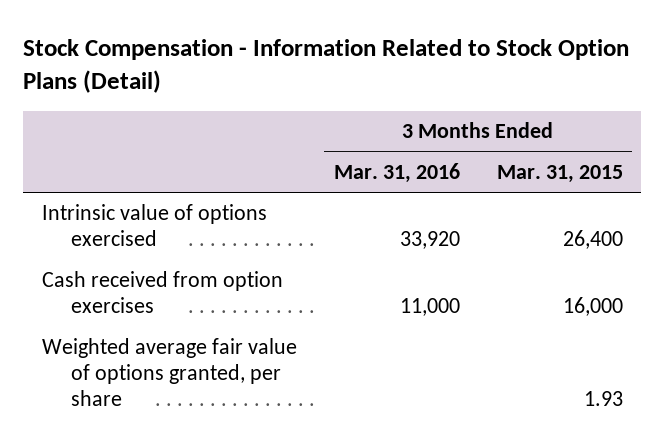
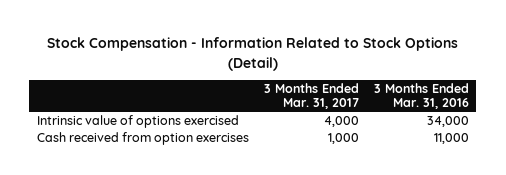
[23,39,630,94] Stock Compensation - Information Related to Stock Option Plans (Detail) -> [46,37,458,71] Stock Compensation - Information Related to Stock Options (Detail)
[496,164,623,183] Mar. 31, 2015 -> none
none -> [263,82,359,110] 3 Months Ended Mar. 31, 2017
[399,231,460,250] 33,920 -> [426,116,469,128] 34,000
[41,338,297,406] Weighted average fair value of options granted, per share -> none

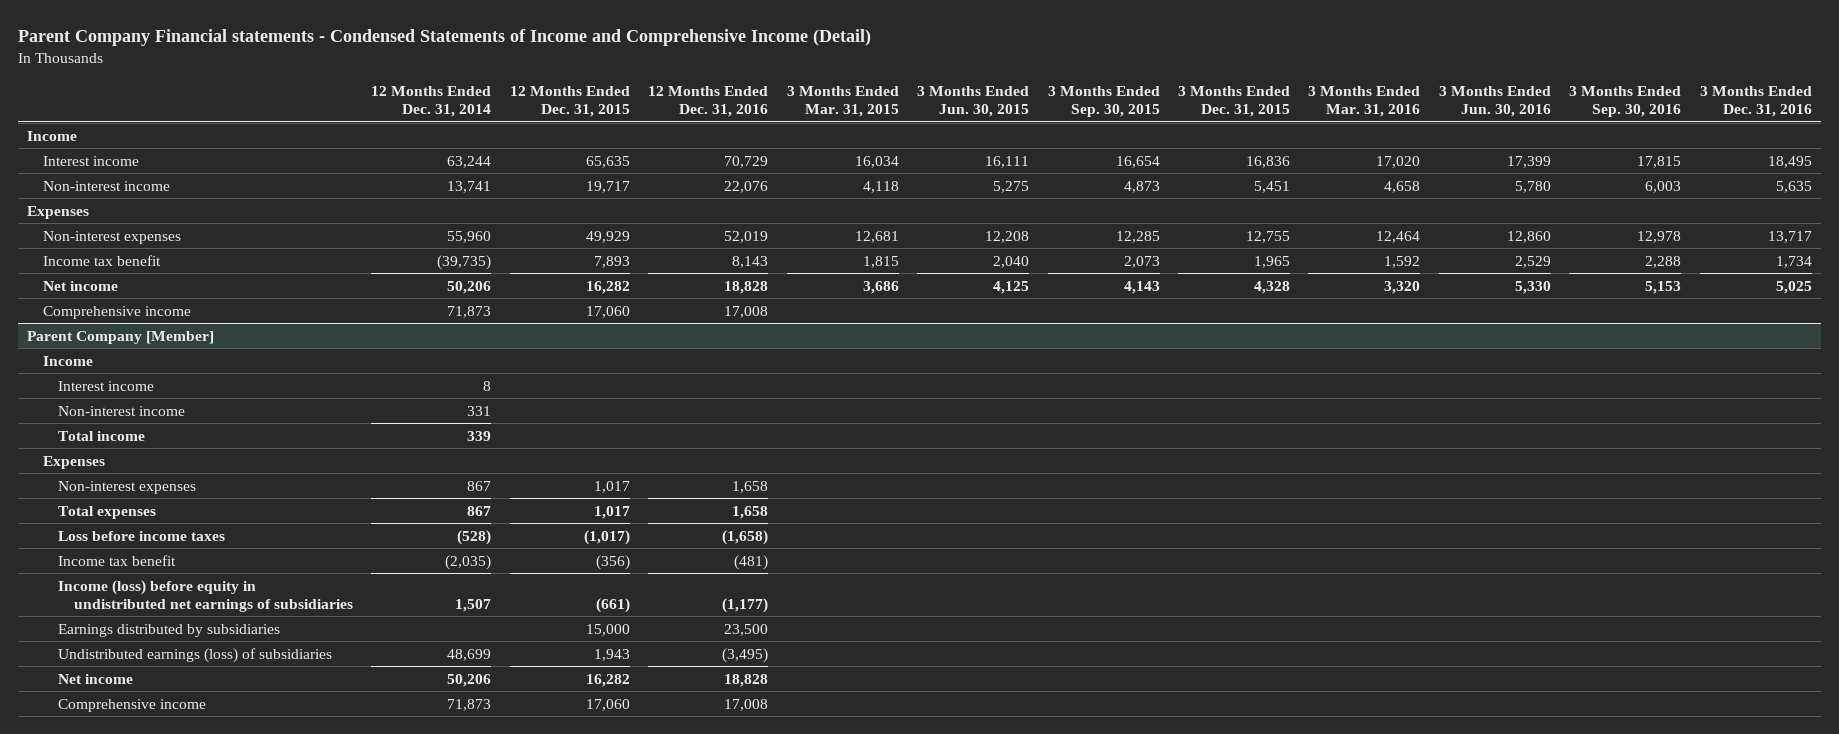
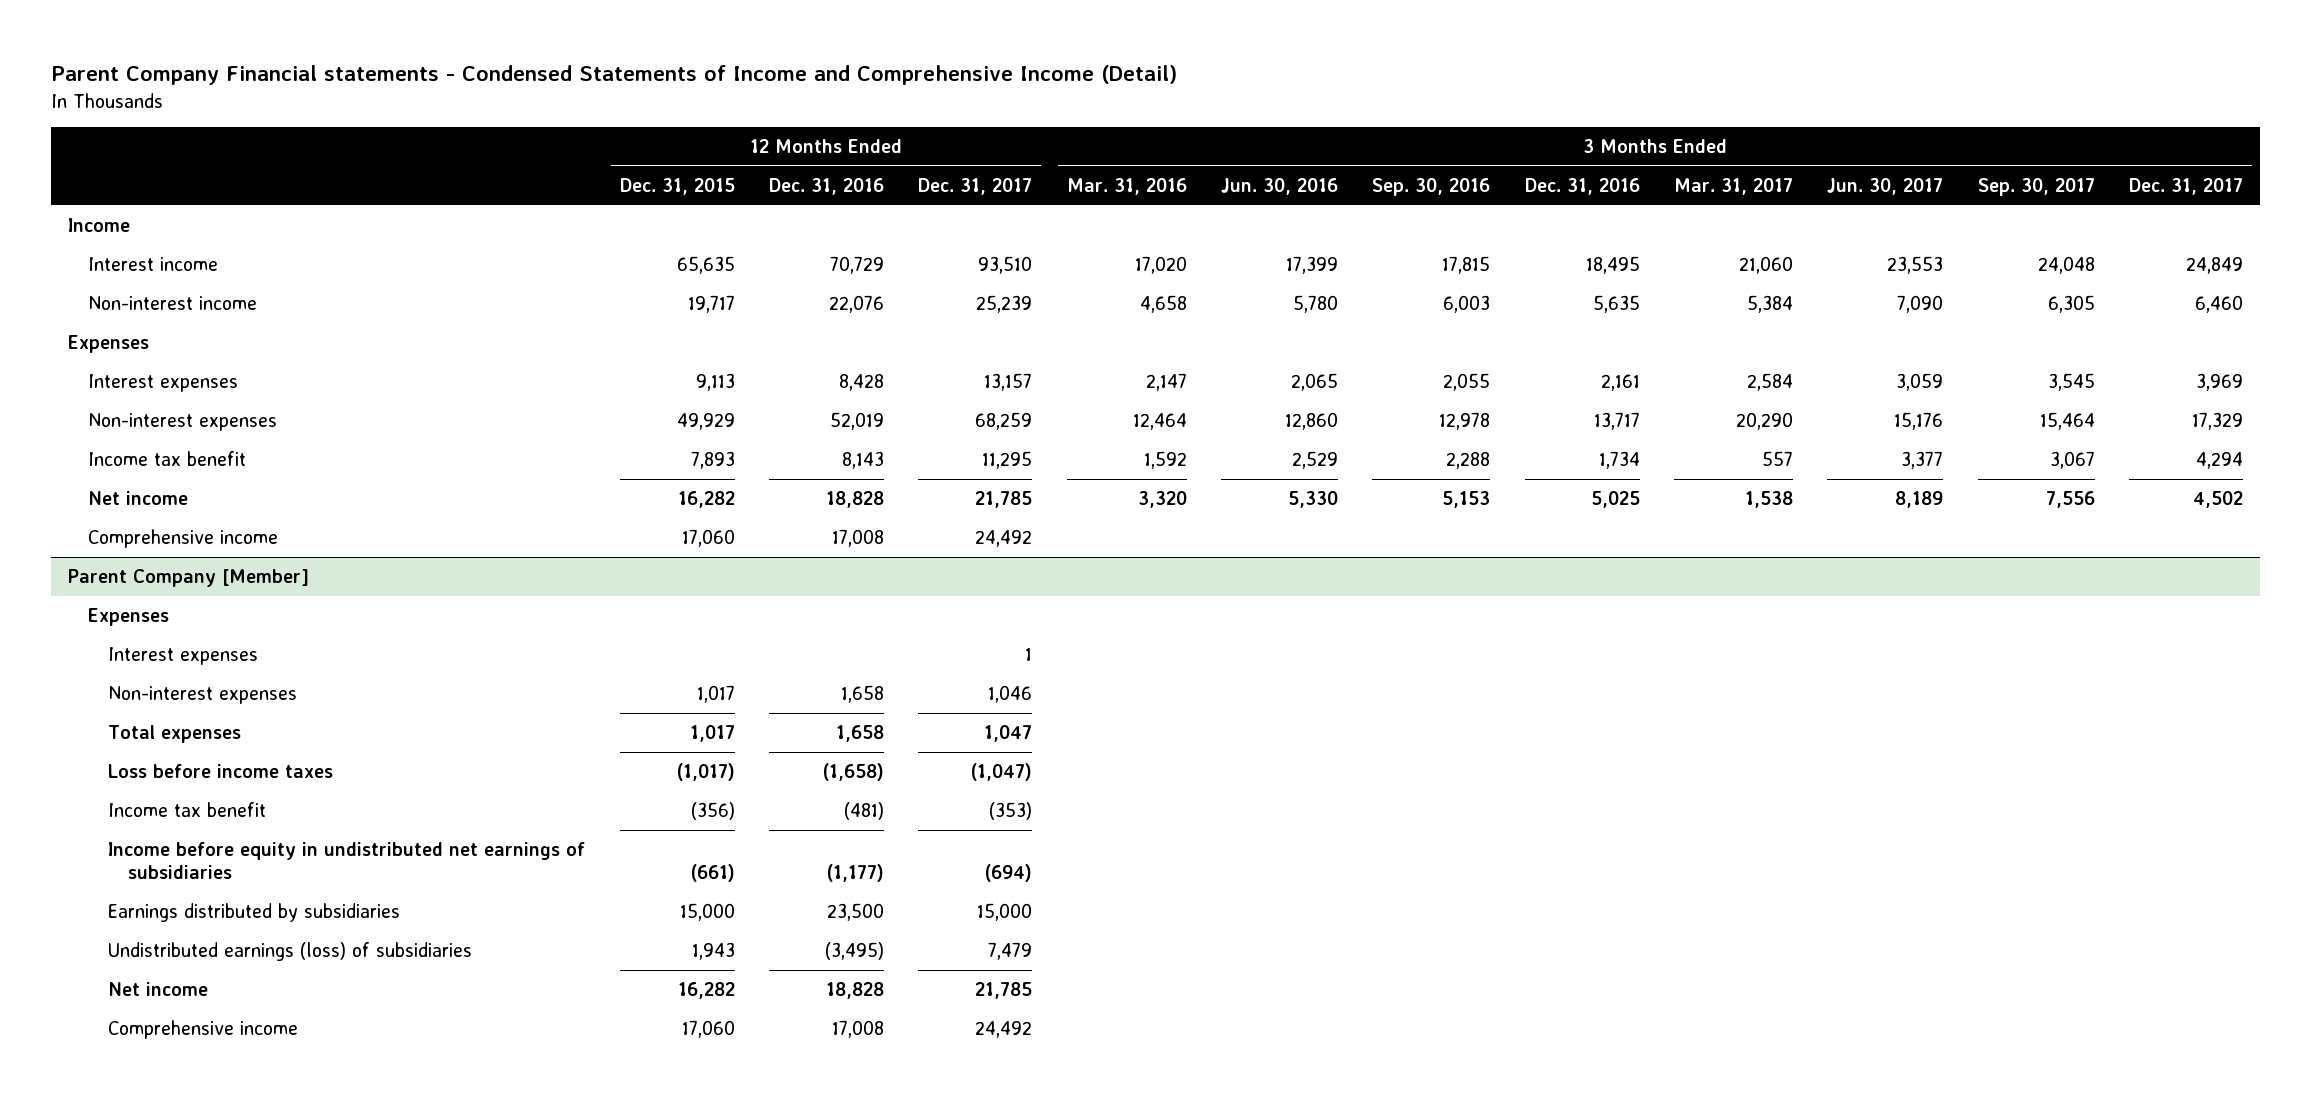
[371,86,492,118] 12 Months Ended Dec. 31, 2014 -> none
[786,86,899,118] 3 Months Ended Mar. 31, 2015 -> none
[917,86,1030,118] 3 Months Ended Jun. 30, 2015 -> none
[1047,86,1160,118] 3 Months Ended Sep. 30, 2015 -> none
[1178,86,1291,118] 3 Months Ended Dec. 31, 2015 -> none
none -> [918,177,1033,195] Dec. 31, 2017
none -> [1674,177,1794,195] Mar. 31, 2017
none -> [1827,177,1944,195] Jun. 30, 2017
none -> [1977,177,2095,196] Sep. 30, 2017
none -> [2129,177,2244,195] Dec. 31, 2017
none -> [88,373,239,392] Interest expenses
[42,355,93,366] Income -> none
[58,380,155,391] Interest income -> none
[58,405,186,416] Non-interest income -> none
[58,430,146,441] Total income -> none
none -> [108,646,259,665] Interest expenses
[58,579,353,612] Income (loss) before equity in undistributed net earnings of subsidiaries -> [108,841,586,880] Income before equity in undistributed net earnings of subsidiaries

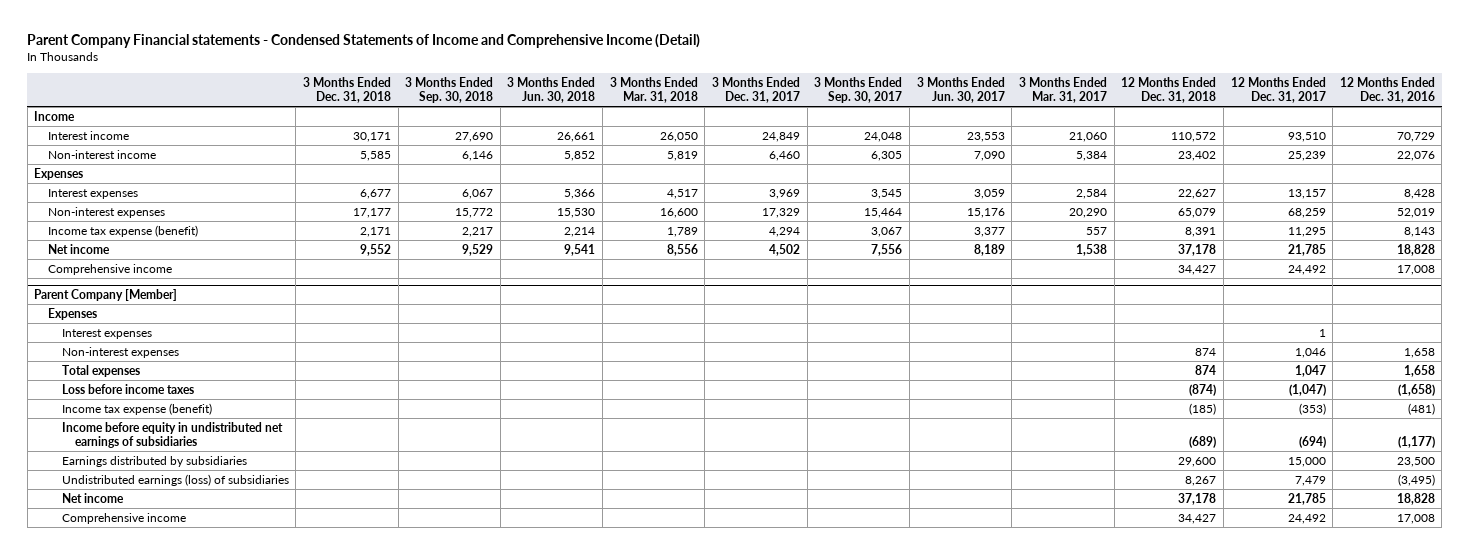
[619,177,735,195] Dec. 31, 2015 -> none
[1066,177,1187,195] Mar. 31, 2016 -> none
[1221,177,1339,195] Jun. 30, 2016 -> none
[1372,177,1491,196] Sep. 30, 2016 -> none
[1524,177,1640,195] Dec. 31, 2016 -> none
none -> [302,76,391,104] 3 Months Ended Dec. 31, 2018
none -> [405,76,494,104] 3 Months Ended Sep. 30, 2018
none -> [507,76,596,104] 3 Months Ended Jun. 30, 2018
none -> [609,76,698,104] 3 Months Ended Mar. 31, 2018
none -> [1121,76,1217,104] 12 Months Ended Dec. 31, 2018
[88,450,247,466] Income tax benefit -> [47,224,198,237] Income tax expense (benefit)
[108,801,267,817] Income tax benefit -> [61,402,212,415] Income tax expense (benefit)

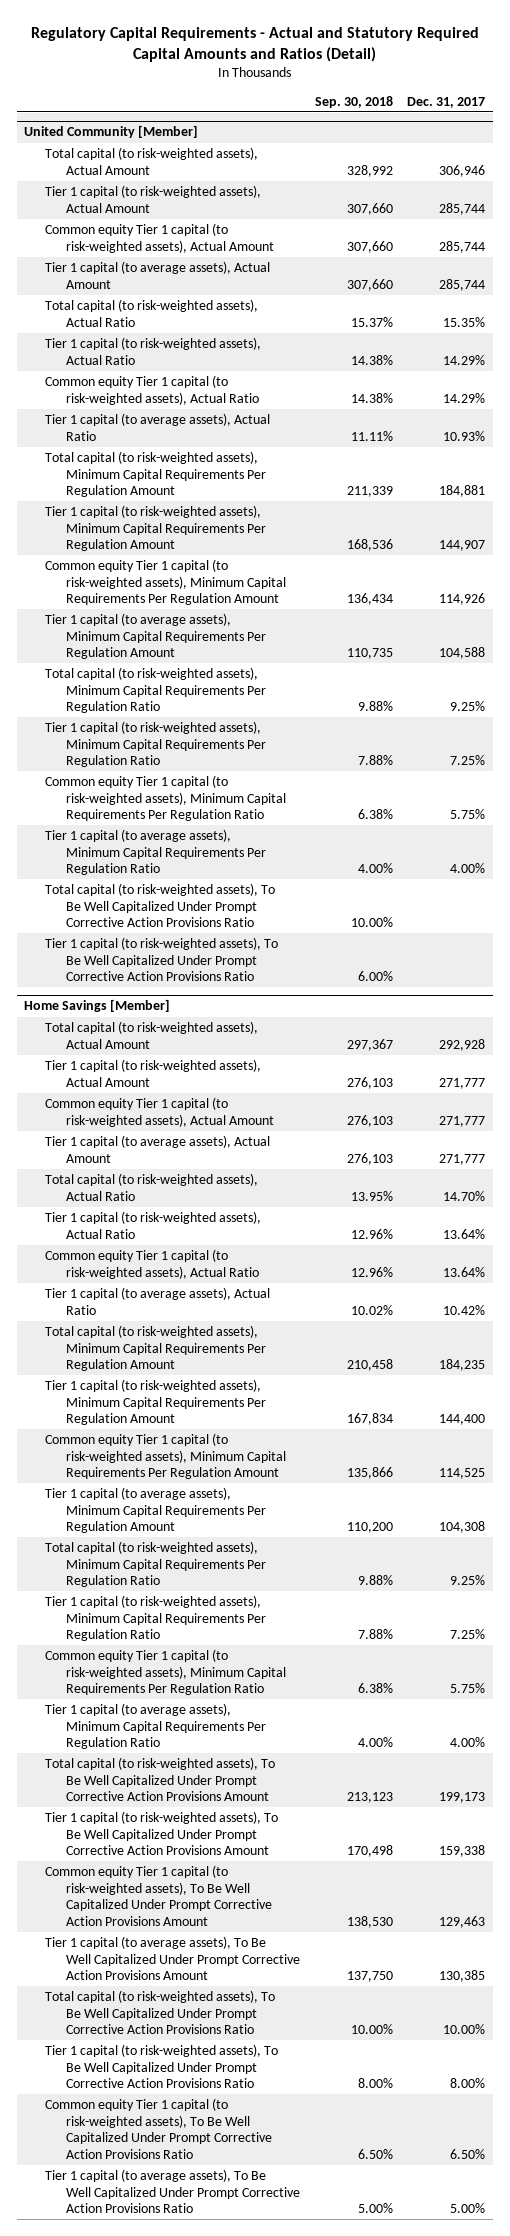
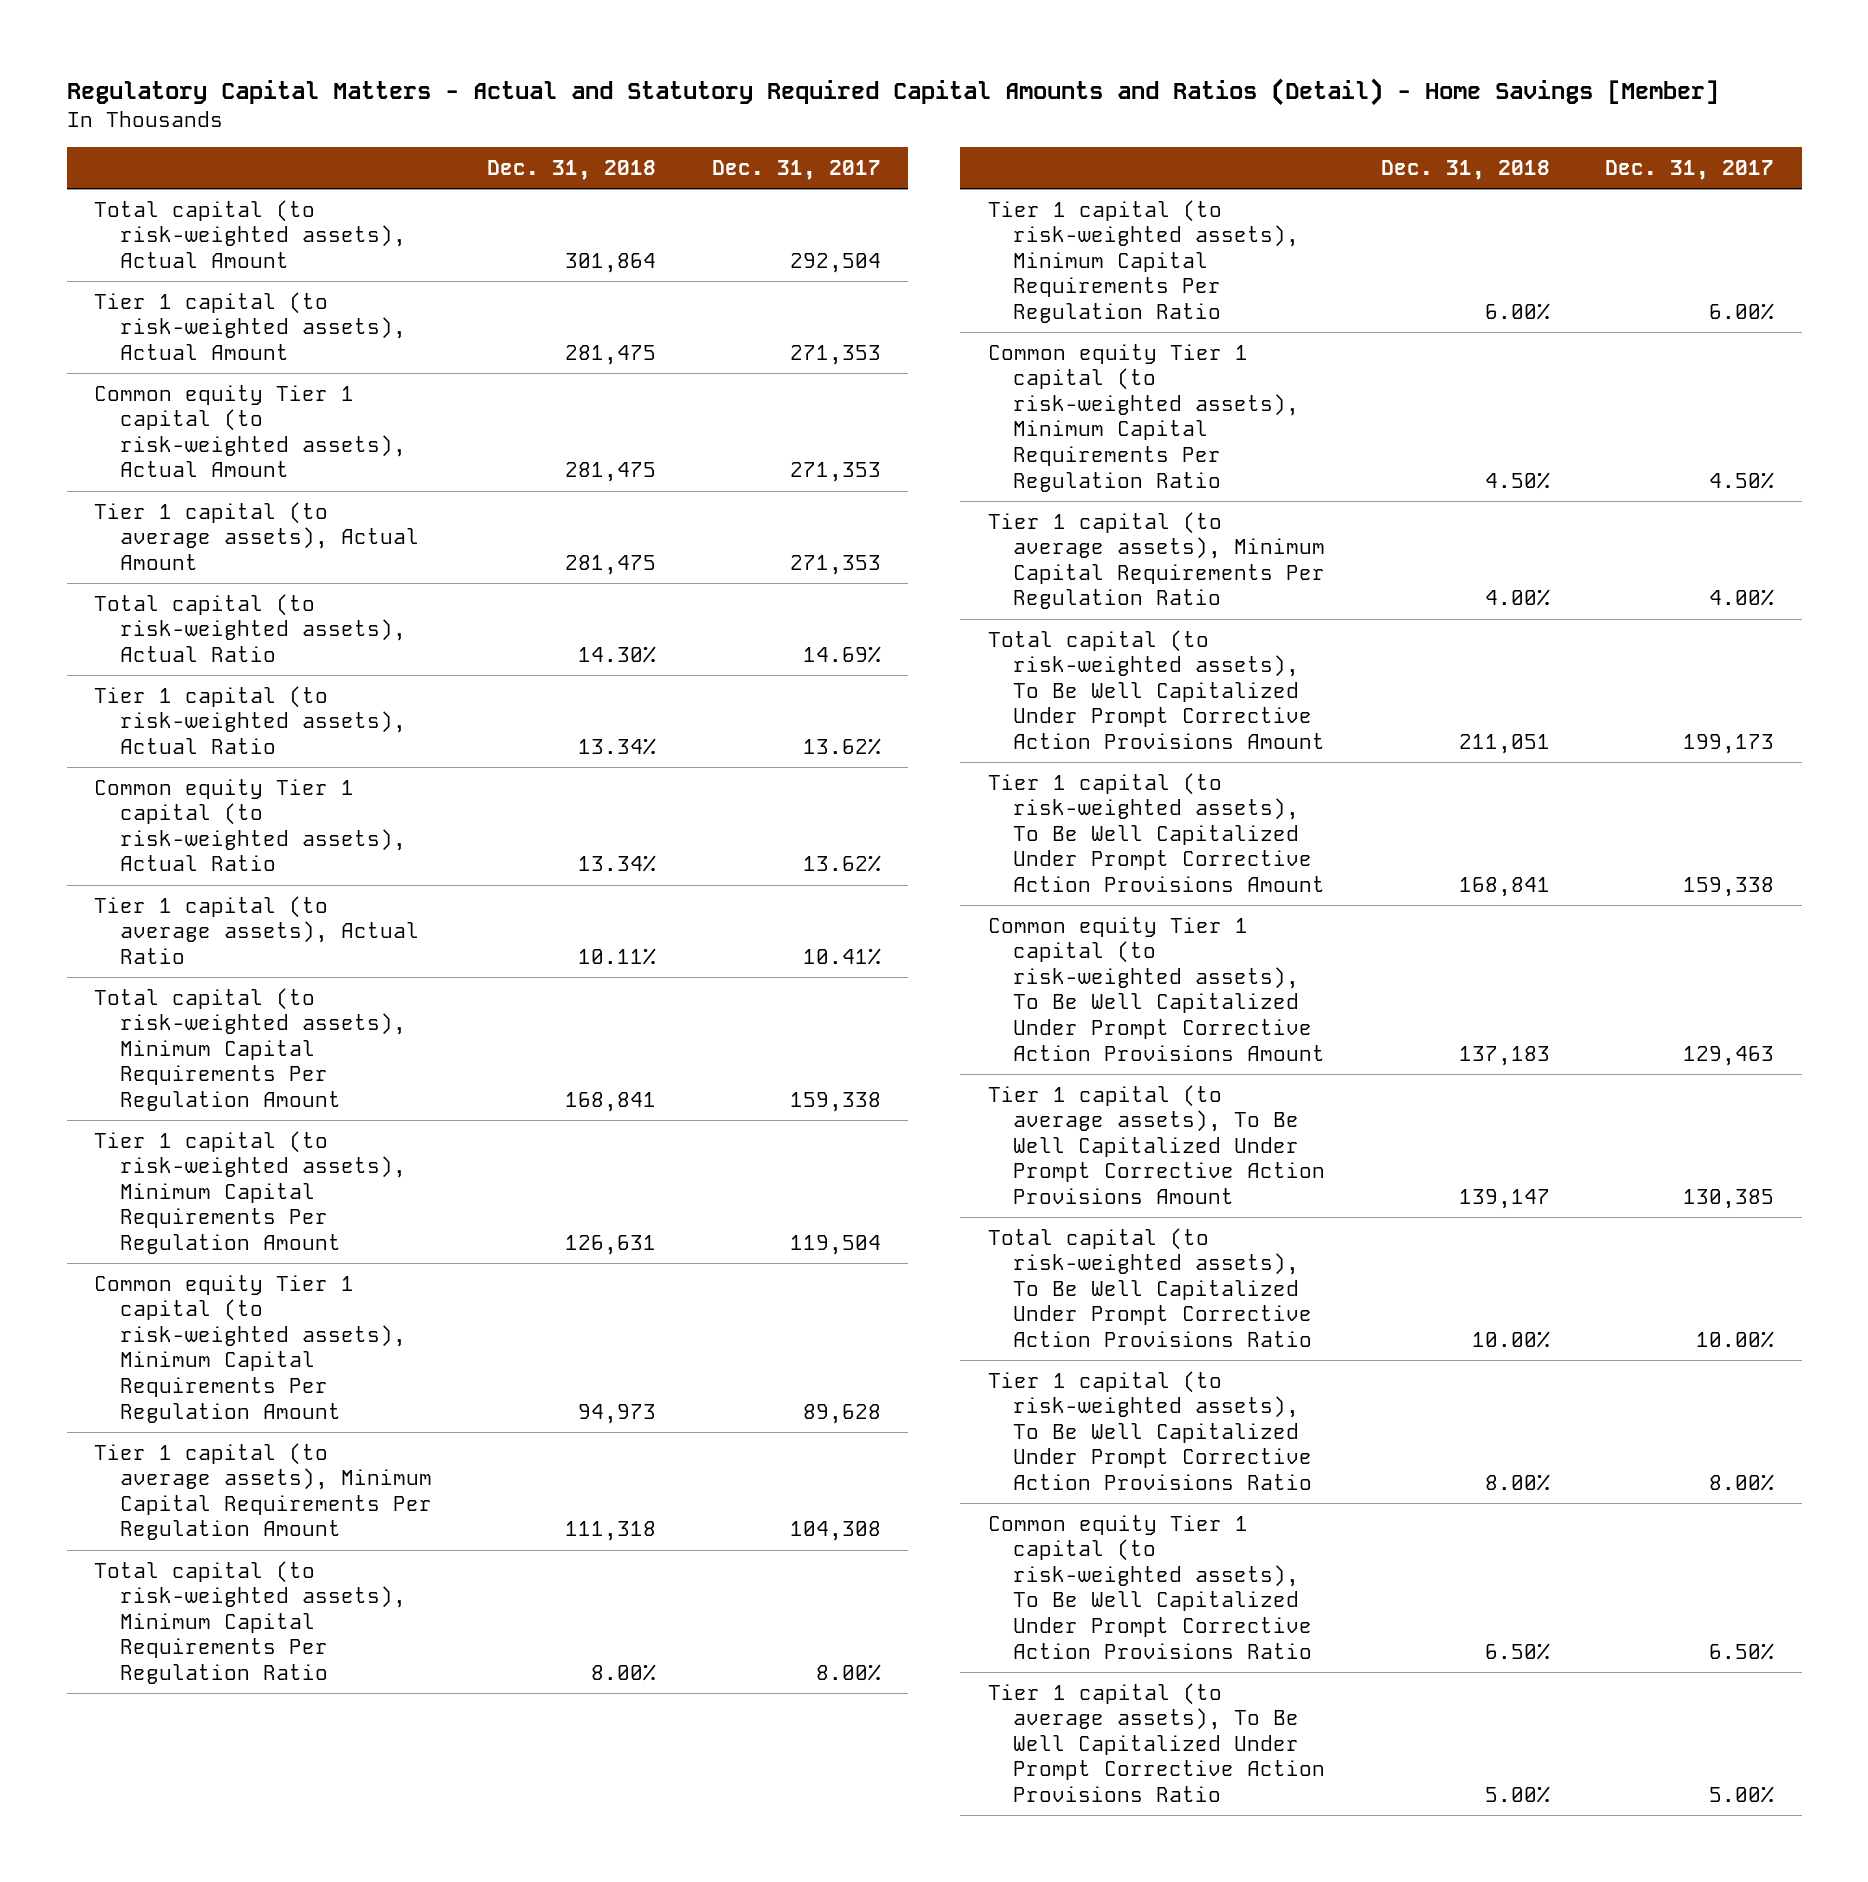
[30,26,479,62] Regulatory Capital Requirements - Actual and Statutory Required Capital Amounts and Ratios (Detail) -> [66,77,1719,106] Regulatory Capital Matters - Actual and Statutory Required Capital Amounts and Ratios (Detail) - Home Savings [Member]
[314,95,393,108] Sep. 30, 2018 -> none
none -> [487,160,657,181] Dec. 31, 2018
[24,125,199,139] United Community [Member] -> none
[45,613,267,660] Tier 1 capital (to average assets), Minimum Capital Requirements Per Regulation Amount -> none
[45,667,267,714] Total capital (to risk-weighted assets), Minimum Capital Requirements Per Regulation Ratio -> none
[45,721,267,768] Tier 1 capital (to risk-weighted assets), Minimum Capital Requirements Per Regulation Ratio -> none
[45,775,287,822] Common equity Tier 1 capital (to risk-weighted assets), Minimum Capital Requirements Per Regulation Ratio -> none
[45,829,267,876] Tier 1 capital (to average assets), Minimum Capital Requirements Per Regulation Ratio -> none
[45,883,276,928] Total capital (to risk-weighted assets), To Be Well Capitalized Under Prompt Corrective Action Provisions Ratio -> none
[45,937,279,982] Tier 1 capital (to risk-weighted assets), To Be Well Capitalized Under Prompt Corrective Action Provisions Ratio -> none
[24,999,171,1013] Home Savings [Member] -> none
[45,1021,259,1049] Total capital (to risk-weighted assets), Actual Amount -> none
[45,1059,262,1087] Tier 1 capital (to risk-weighted assets), Actual Amount -> none
[45,1097,275,1127] Common equity Tier 1 capital (to risk-weighted assets), Actual Amount -> none
[45,1135,271,1163] Tier 1 capital (to average assets), Actual Amount -> none
[45,1173,259,1201] Total capital (to risk-weighted assets), Actual Ratio -> none
[45,1211,262,1239] Tier 1 capital (to risk-weighted assets), Actual Ratio -> none
[45,1249,260,1279] Common equity Tier 1 capital (to risk-weighted assets), Actual Ratio -> none
[45,1287,271,1315] Tier 1 capital (to average assets), Actual Ratio -> none
[45,1325,267,1372] Total capital (to risk-weighted assets), Minimum Capital Requirements Per Regulation Amount -> none
[45,1379,267,1426] Tier 1 capital (to risk-weighted assets), Minimum Capital Requirements Per Regulation Amount -> none
[45,1433,287,1480] Common equity Tier 1 capital (to risk-weighted assets), Minimum Capital Requirements Per Regulation Amount -> none
[439,164,486,177] 306,946 -> [789,252,881,273] 292,504
[439,202,486,215] 285,744 -> [789,344,881,365] 271,353
[439,240,486,253] 285,744 -> [789,462,881,483] 271,353
[439,278,486,291] 285,744 -> [789,554,881,575] 271,353
[443,316,486,327] 15.35% -> [802,645,881,663] 14.69%
[443,354,486,365] 14.29% -> [802,737,881,755] 13.62%
[443,392,486,403] 14.29% -> [802,855,881,873] 13.62%
[443,430,486,441] 10.93% -> [802,947,881,965] 10.41%
[439,485,486,498] 184,881 -> [789,1091,881,1112] 159,338
[439,540,486,552] 144,907 -> [789,1234,881,1255] 119,504
[439,593,486,606] 114,926 -> [802,1403,881,1424] 89,628
[450,1575,486,1586] 9.25% -> [815,1663,881,1681] 8.00%
[450,1629,486,1640] 7.25% -> [1709,302,1775,320] 6.00%
[450,1683,486,1694] 5.75% -> [1709,471,1775,489] 4.50%

